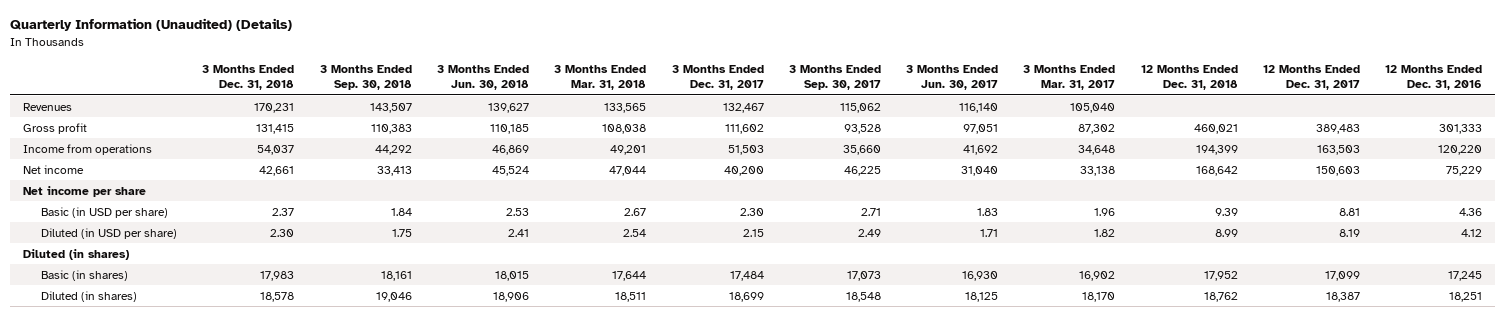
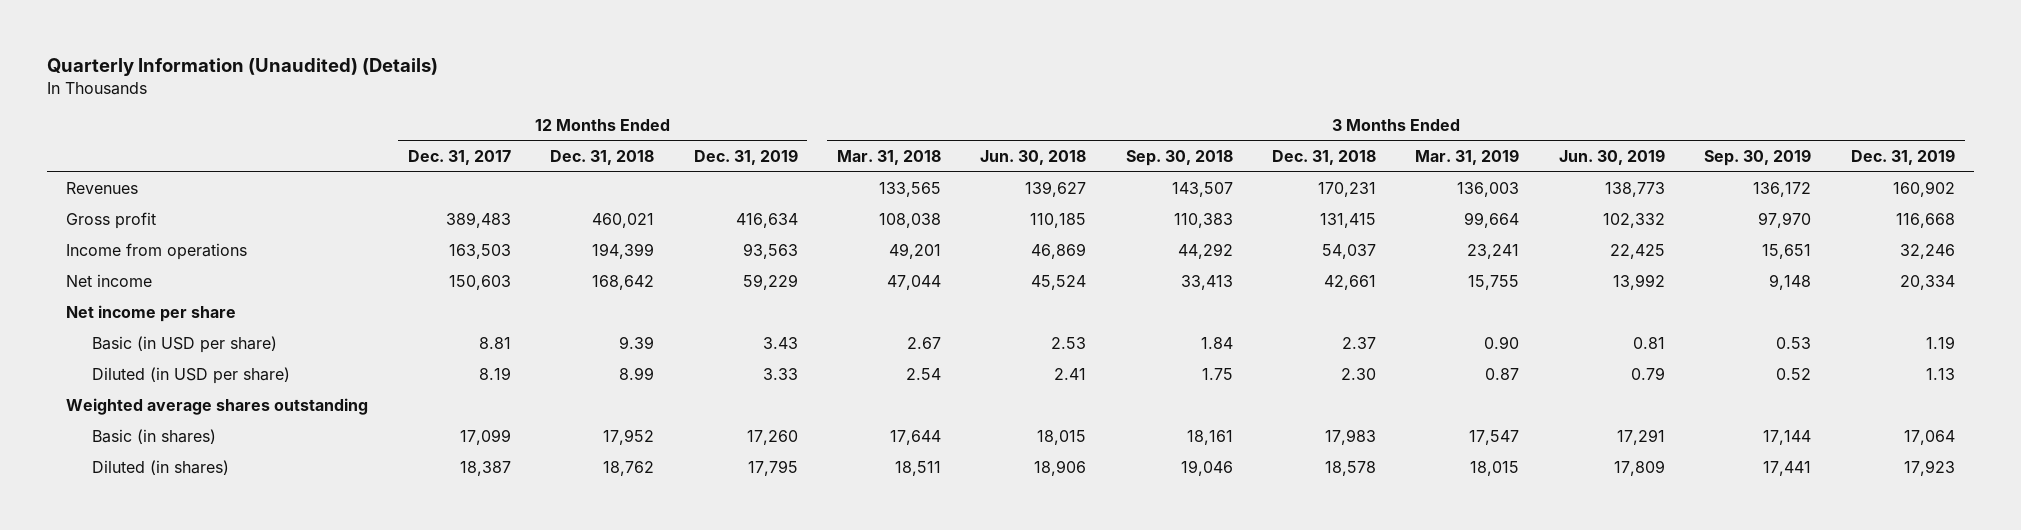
[671,64,764,91] 3 Months Ended Dec. 31, 2017 -> none
[788,64,881,91] 3 Months Ended Sep. 30, 2017 -> none
[906,64,999,91] 3 Months Ended Jun. 30, 2017 -> none
[1023,64,1116,91] 3 Months Ended Mar. 31, 2017 -> none
[1385,64,1483,91] 12 Months Ended Dec. 31, 2016 -> none
none -> [693,149,798,166] Dec. 31, 2019
none -> [1415,149,1520,166] Mar. 31, 2019
none -> [1558,149,1665,166] Jun. 30, 2019
none -> [1704,149,1812,167] Sep. 30, 2019
none -> [1850,149,1955,166] Dec. 31, 2019
[23,248,130,260] Diluted (in shares) -> [66,398,369,416] Weighted average shares outstanding

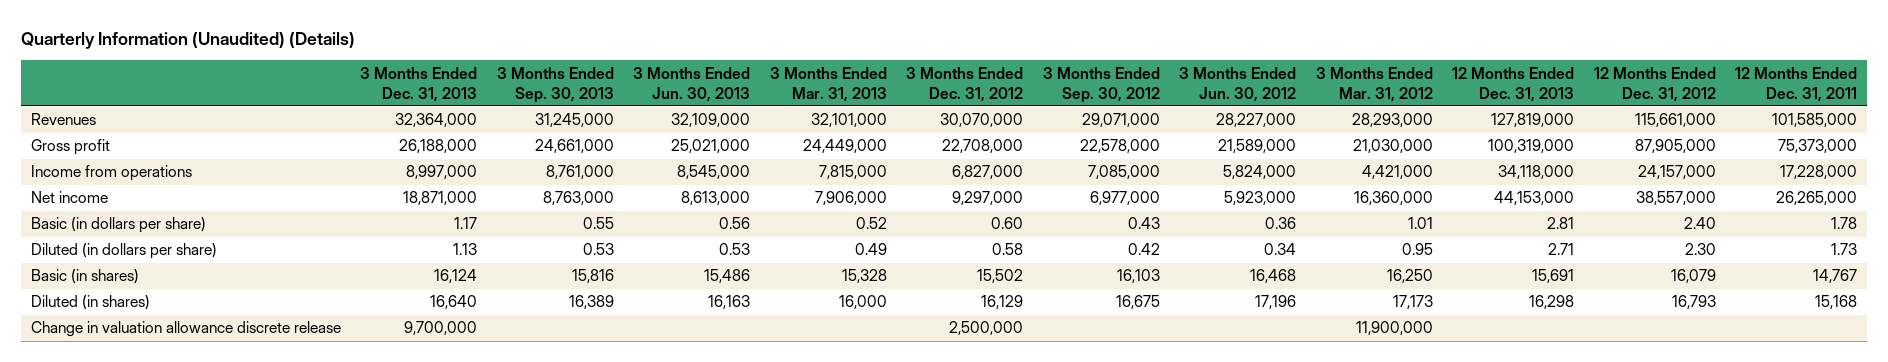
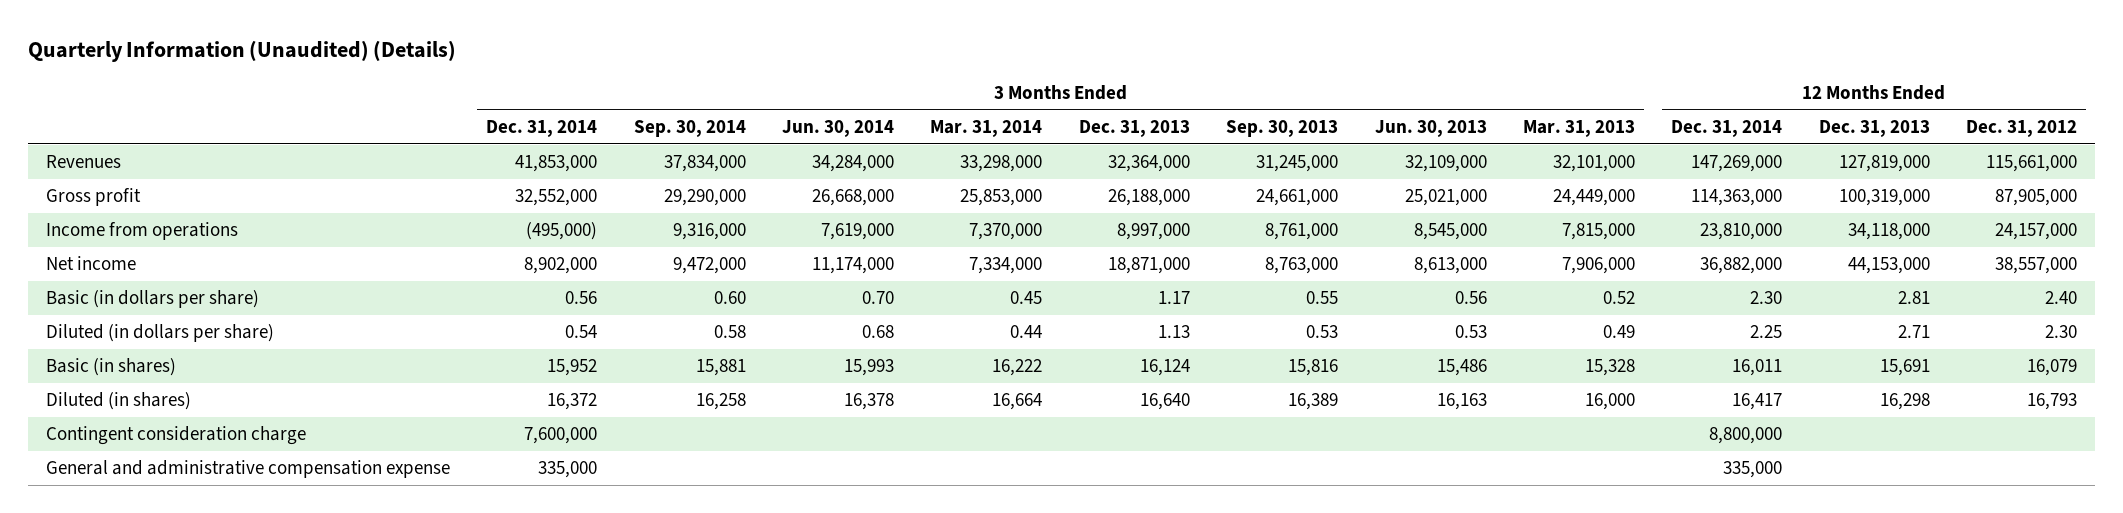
[906,66,1024,102] 3 Months Ended Dec. 31, 2012 -> none
[1042,66,1160,103] 3 Months Ended Sep. 30, 2012 -> none
[1179,66,1297,102] 3 Months Ended Jun. 30, 2012 -> none
[1315,66,1433,102] 3 Months Ended Mar. 31, 2012 -> none
[1735,66,1858,102] 12 Months Ended Dec. 31, 2011 -> none
none -> [486,120,598,138] Dec. 31, 2014
none -> [633,120,746,138] Sep. 30, 2014
none -> [781,120,894,138] Jun. 30, 2014
none -> [930,120,1043,138] Mar. 31, 2014
none -> [1671,120,1783,138] Dec. 31, 2014
[30,321,341,338] Change in valuation allowance discrete release -> none
none -> [45,426,306,446] Contingent consideration charge
none -> [45,460,450,479] General and administrative compensation expense

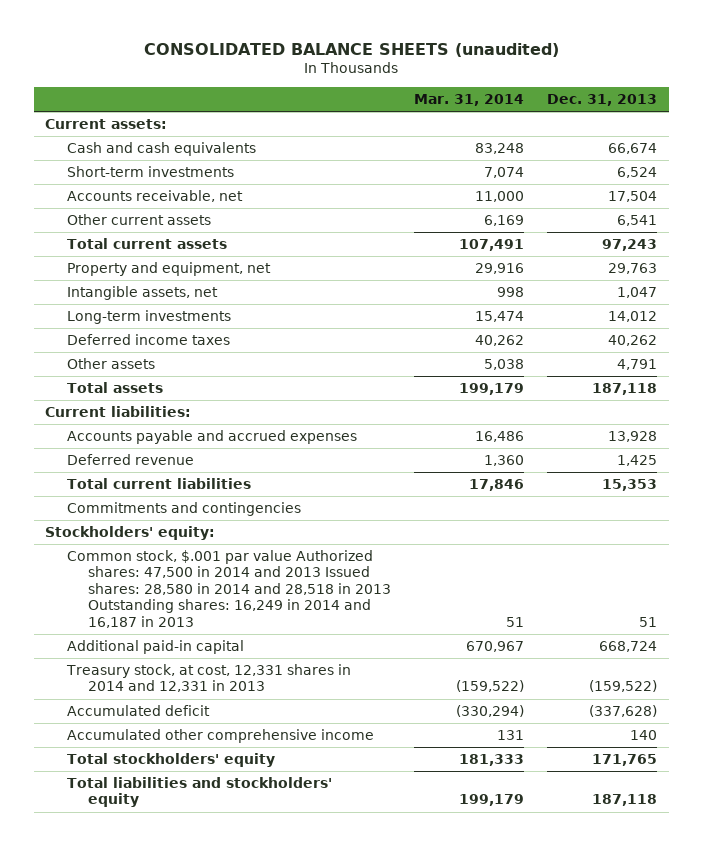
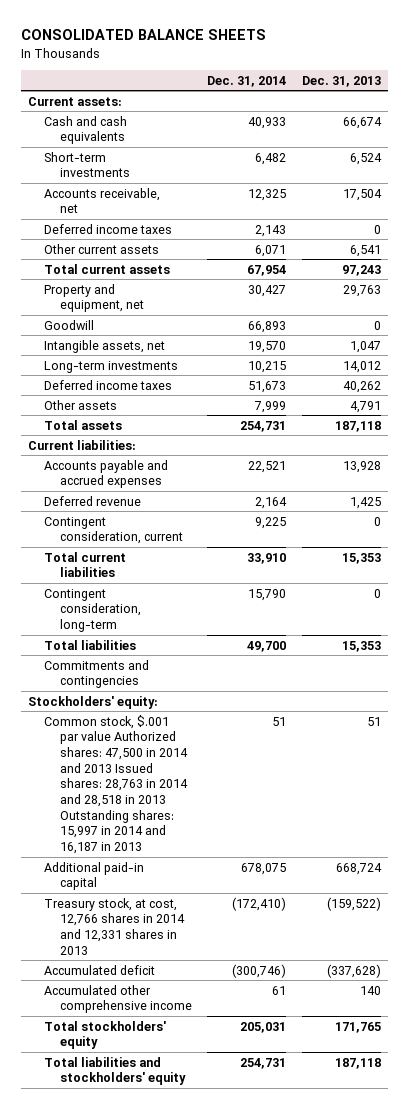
[144,43,560,58] CONSOLIDATED BALANCE SHEETS (unaudited) -> [20,29,266,41] CONSOLIDATED BALANCE SHEETS
[414,94,525,107] Mar. 31, 2014 -> none
none -> [207,75,287,87] Dec. 31, 2014
none -> [44,223,173,234] Deferred income taxes
none -> [44,319,95,330] Goodwill
none -> [44,516,183,545] Contingent consideration, current
none -> [44,588,141,632] Contingent consideration, long-term
none -> [44,639,137,650] Total liabilities
[66,550,391,628] Common stock, $.001 par value Authorized shares: 47,500 in 2014 and 2013 Issued shares: 28,580 in 2014 and 28,518 in 2013 Outstanding shares: 16,249 in 2014 and 16,187 in 2013 -> [44,714,188,855] Common stock, $.001 par value Authorized shares: 47,500 in 2014 and 2013 Issued shares: 28,763 in 2014 and 28,518 in 2013 Outstanding shares: 15,997 in 2014 and 16,187 in 2013
[65,664,351,693] Treasury stock, at cost, 12,331 shares in 2014 and 12,331 in 2013 -> [44,897,185,955] Treasury stock, at cost, 12,766 shares in 2014 and 12,331 shares in 2013

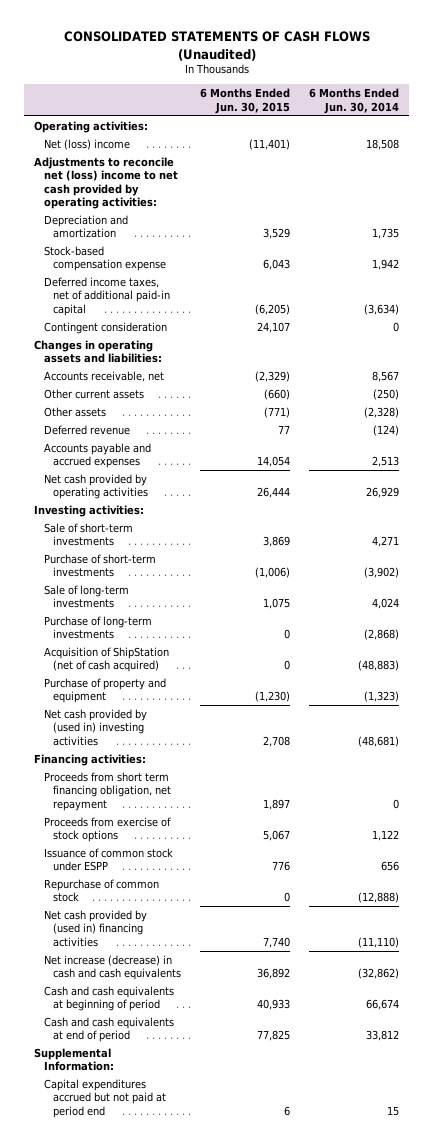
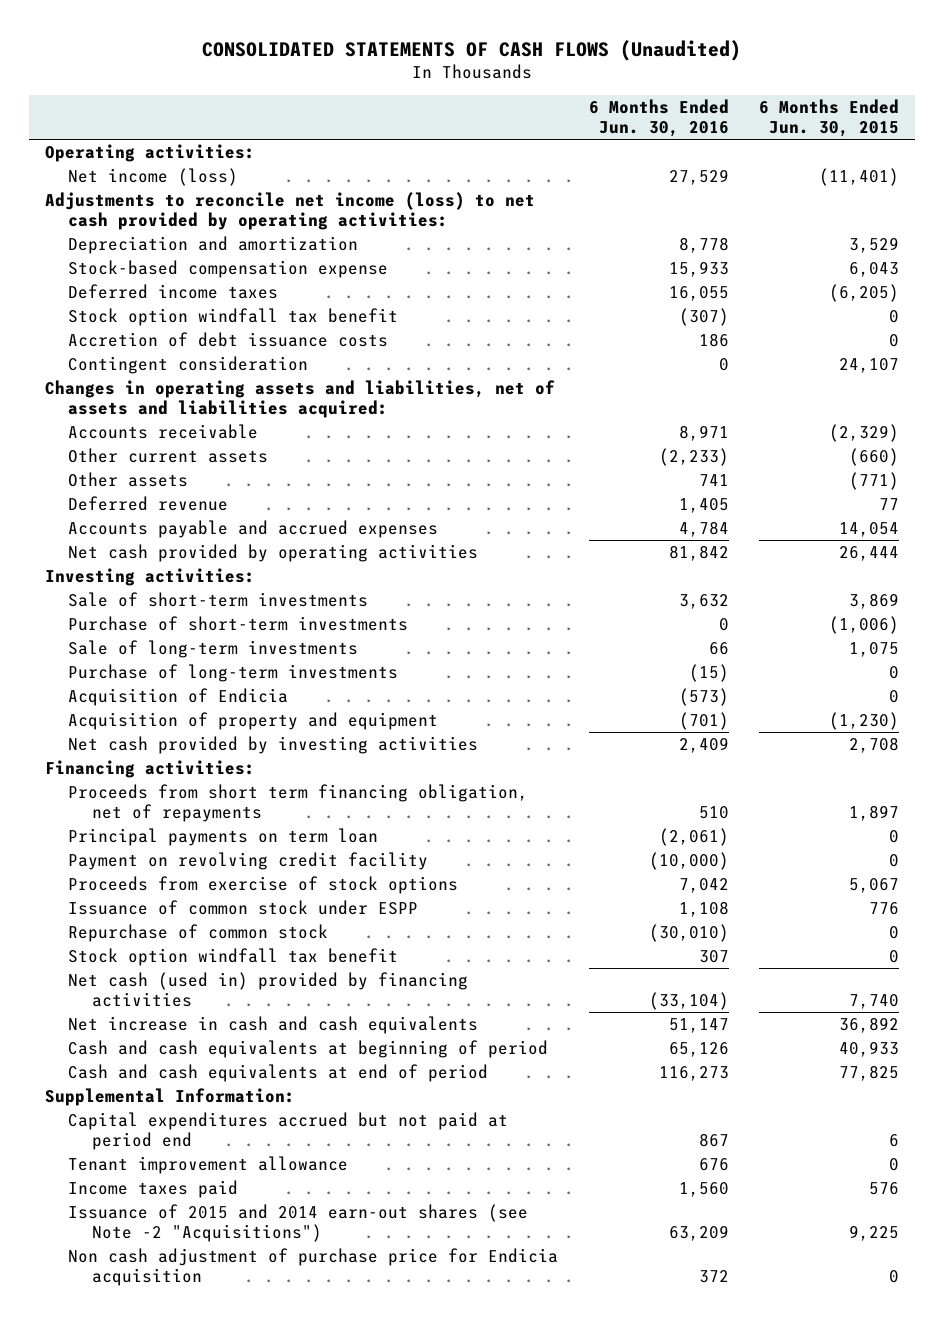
[309,88,400,114] 6 Months Ended Jun. 30, 2014 -> none
none -> [588,99,729,138] 6 Months Ended Jun. 30, 2016
[43,138,130,150] Net (loss) income -> [68,168,239,187] Net income (loss)
[33,156,178,210] Adjustments to reconcile net (loss) income to net cash provided by operating activities: -> [44,192,535,231] Adjustments to reconcile net income (loss) to net cash provided by operating activities:
[43,276,171,316] Deferred income taxes, net of additional paid-in capital -> [68,284,279,300] Deferred income taxes
none -> [68,308,399,327] Stock option windfall tax benefit
none -> [68,332,389,348] Accretion of debt issuance costs
[33,339,162,364] Changes in operating assets and liabilities: -> [44,380,555,419] Changes in operating assets and liabilities, net of assets and liabilities acquired:
[43,370,164,382] Accounts receivable, net -> [68,424,259,440] Accounts receivable
[43,646,169,673] Acquisition of ShipStation (net of cash acquired) -> none
none -> [68,688,289,707] Acquisition of Endicia
[43,677,166,704] Purchase of property and equipment -> [68,712,439,731] Acquisition of property and equipment
[43,708,147,746] Net cash provided by (used in) investing activities -> [68,736,479,755] Net cash provided by investing activities
[43,771,172,811] Proceeds from short term financing obligation, net repayment -> [68,784,529,823] Proceeds from short term financing obligation, net of repayments
none -> [68,828,379,847] Principal payments on term loan
none -> [68,852,429,871] Payment on revolving credit facility
none -> [68,948,399,967] Stock option windfall tax benefit
[43,909,147,947] Net cash provided by (used in) financing activities -> [68,972,469,1008] Net cash (used in) provided by financing activities
[43,954,182,981] Net increase (decrease) in cash and cash equivalents -> [68,1016,479,1035] Net increase in cash and cash equivalents
none -> [68,1156,349,1175] Tenant improvement allowance
none -> [68,1180,239,1199] Income taxes paid
none -> [68,1204,529,1243] Issuance of 2015 and 2014 earn-out shares (see Note -2 "Acquisitions")
none -> [68,1248,559,1287] Non cash adjustment of purchase price for Endicia acquisition

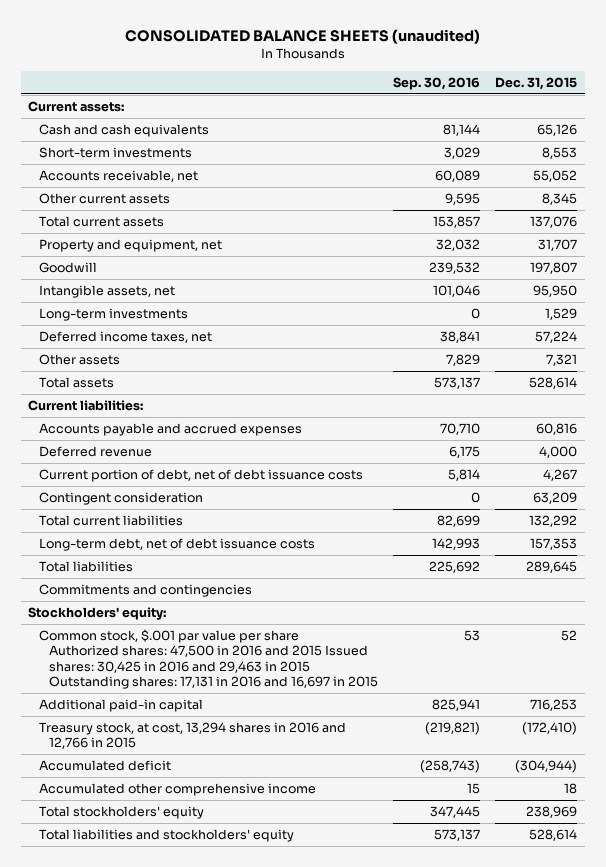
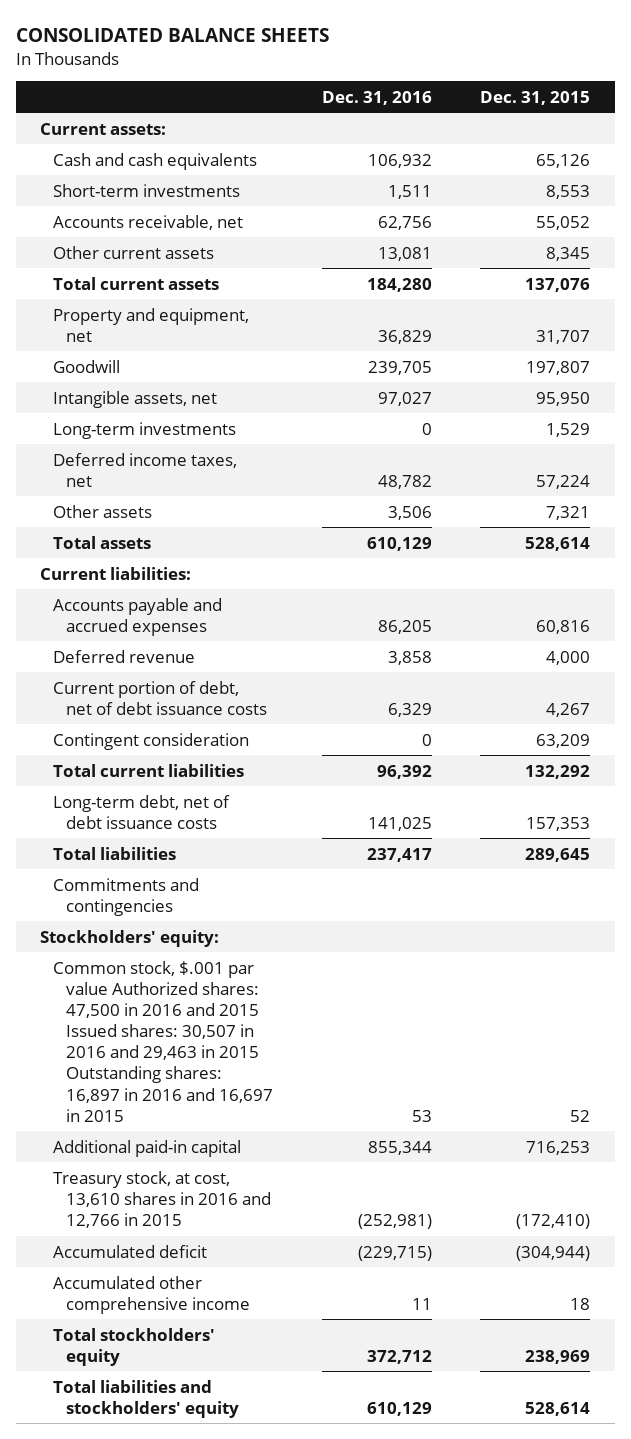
[124,28,480,44] CONSOLIDATED BALANCE SHEETS (unaudited) -> [16,27,330,42] CONSOLIDATED BALANCE SHEETS
[393,76,481,90] Sep. 30, 2016 -> none
none -> [321,90,432,105] Dec. 31, 2016
[38,629,378,689] Common stock, $.001 par value per share Authorized shares: 47,500 in 2016 and 2015 Issued shares: 30,425 in 2016 and 29,463 in 2015 Outstanding shares: 17,131 in 2016 and 16,697 in 2015 -> [53,960,274,1122] Common stock, $.001 par value Authorized shares: 47,500 in 2016 and 2015 Issued shares: 30,507 in 2016 and 29,463 in 2015 Outstanding shares: 16,897 in 2016 and 16,697 in 2015
[38,722,346,750] Treasury stock, at cost, 13,294 shares in 2016 and 12,766 in 2015 -> [53,1170,272,1228] Treasury stock, at cost, 13,610 shares in 2016 and 12,766 in 2015

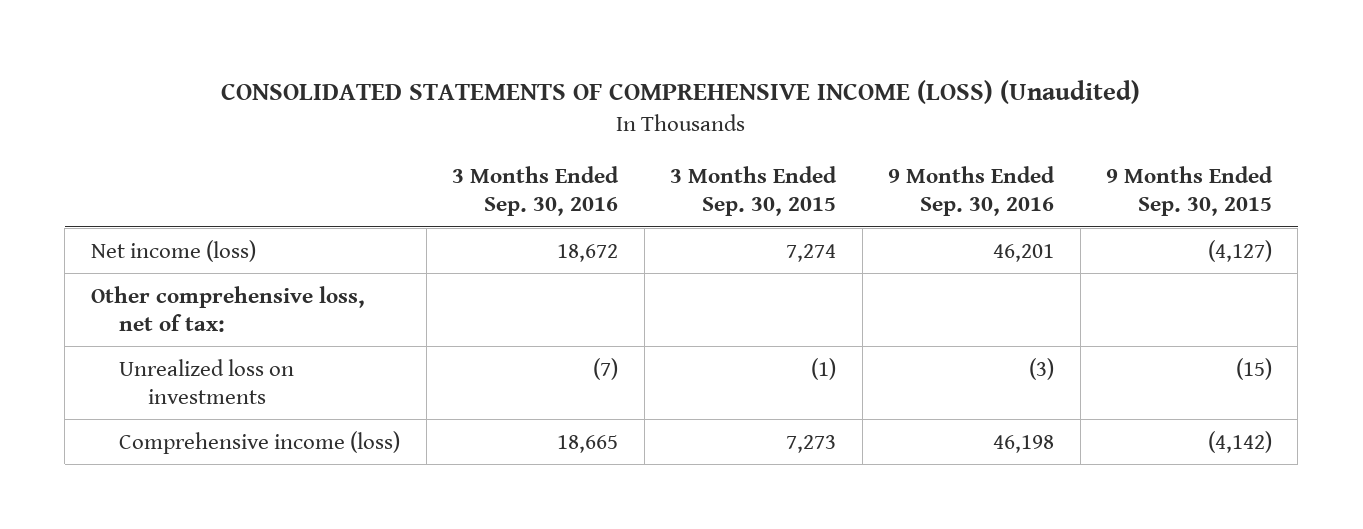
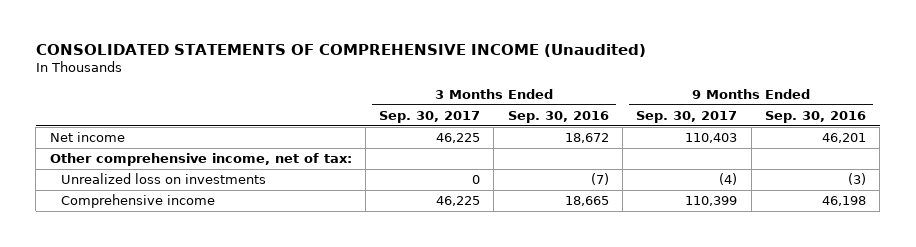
[221,80,1141,105] CONSOLIDATED STATEMENTS OF COMPREHENSIVE INCOME (LOSS) (Unaudited) -> [35,43,646,57] CONSOLIDATED STATEMENTS OF COMPREHENSIVE INCOME (Unaudited)
[670,166,838,217] 3 Months Ended Sep. 30, 2015 -> none
[1105,166,1273,217] 9 Months Ended Sep. 30, 2015 -> none
none -> [379,110,481,123] Sep. 30, 2017
none -> [636,110,738,123] Sep. 30, 2017
[90,239,256,262] Net income (loss) -> [49,131,125,142] Net income
[90,285,365,332] Other comprehensive loss, net of tax: -> [49,152,352,166] Other comprehensive income, net of tax:
[119,430,401,454] Comprehensive income (loss) -> [61,193,216,208] Comprehensive income

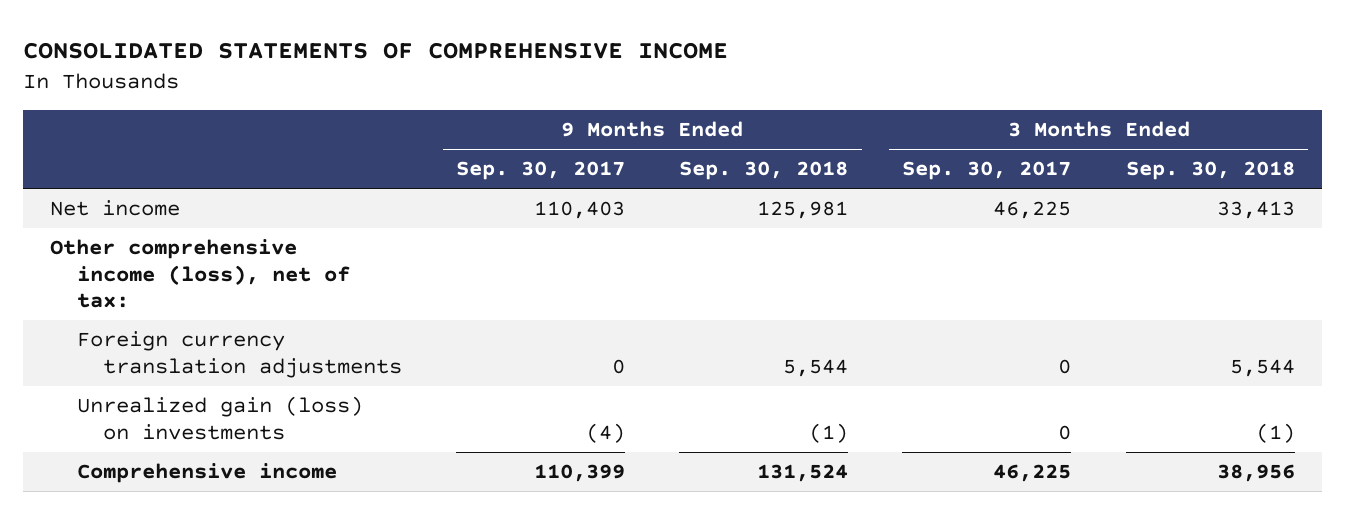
[35,43,646,57] CONSOLIDATED STATEMENTS OF COMPREHENSIVE INCOME (Unaudited) -> [23,41,729,59] CONSOLIDATED STATEMENTS OF COMPREHENSIVE INCOME
[507,110,609,123] Sep. 30, 2016 -> none
[765,110,867,123] Sep. 30, 2016 -> none
none -> [679,161,849,181] Sep. 30, 2018
none -> [1125,161,1295,181] Sep. 30, 2018
[49,152,352,166] Other comprehensive income, net of tax: -> [50,239,350,309] Other comprehensive income (loss), net of tax:
none -> [76,331,403,378] Foreign currency translation adjustments
[61,172,267,184] Unrealized loss on investments -> [76,396,363,440] Unrealized gain (loss) on investments

